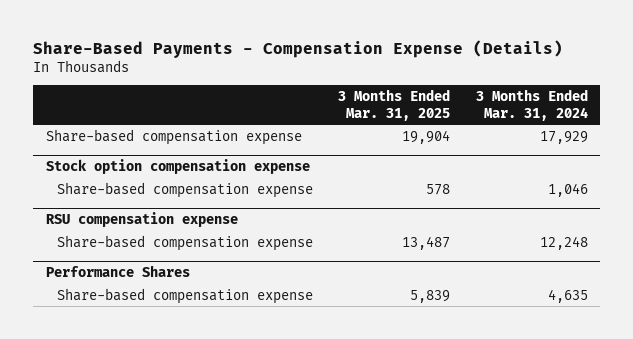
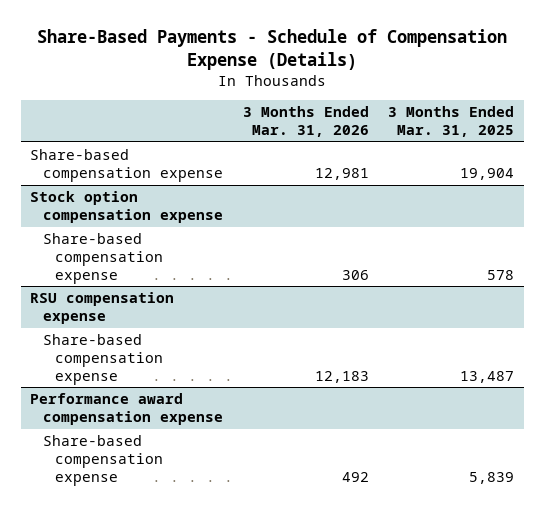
[33,39,564,58] Share-Based Payments - Compensation Expense (Details) -> [37,29,508,70] Share-Based Payments - Schedule of Compensation Expense (Details)
[475,88,588,121] 3 Months Ended Mar. 31, 2024 -> none
none -> [242,106,369,138] 3 Months Ended Mar. 31, 2026
[45,265,190,278] Performance Shares -> [30,393,223,425] Performance award compensation expense

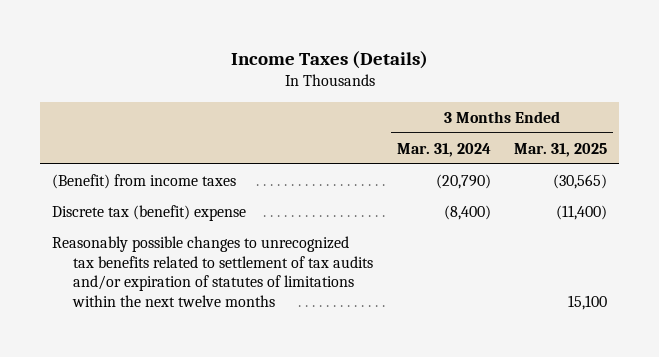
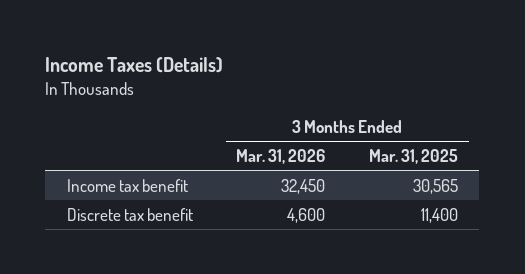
[396,142,491,157] Mar. 31, 2024 -> none
none -> [236,149,326,165] Mar. 31, 2026
[51,235,373,308] Reasonably possible changes to unrecognized tax benefits related to settlement of tax audits and/or expiration of statutes of limitations within the next twelve months -> none
[51,173,236,189] (Benefit) from income taxes -> [67,178,189,192] Income tax benefit
[553,173,608,189] (30,565) -> [412,178,458,194] 30,565
[51,204,246,221] Discrete tax (benefit) expense -> [67,207,194,221] Discrete tax benefit
[556,204,608,220] (11,400) -> [420,207,458,223] 11,400

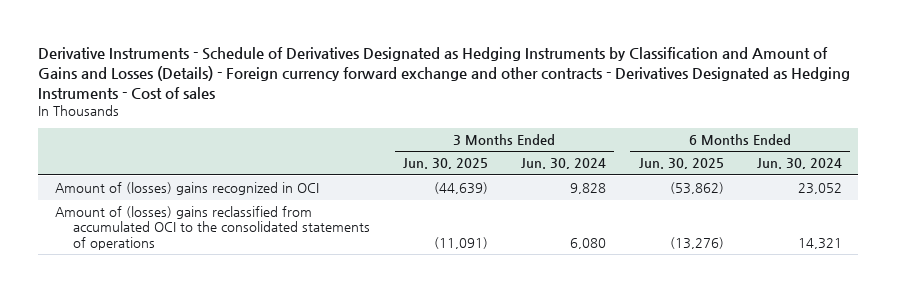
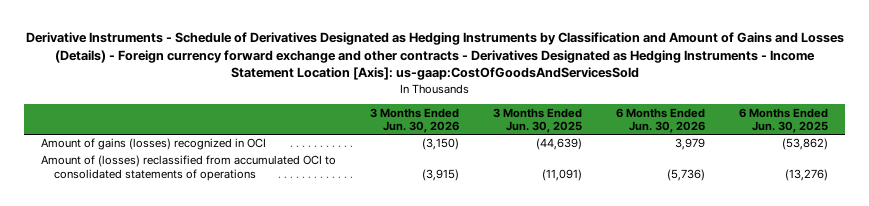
[38,47,851,99] Derivative Instruments - Schedule of Derivatives Designated as Hedging Instruments by Classification and Amount of Gains and Losses (Details) - Foreign currency forward exchange and other contracts - Derivatives Designated as Hedging Instruments - Cost of sales -> [25,31,844,81] Derivative Instruments - Schedule of Derivatives Designated as Hedging Instruments by Classification and Amount of Gains and Losses (Details) - Foreign currency forward exchange and other contracts - Derivatives Designated as Hedging Instruments - Income Statement Location [Axis]: us-gaap:CostOfGoodsAndServicesSold
[520,158,606,170] Jun. 30, 2024 -> none
[756,158,842,170] Jun. 30, 2024 -> none
none -> [369,107,459,134] 3 Months Ended Jun. 30, 2026
none -> [616,107,706,134] 6 Months Ended Jun. 30, 2026
[54,182,319,196] Amount of (losses) gains recognized in OCI -> [40,138,266,151] Amount of gains (losses) recognized in OCI
[54,206,370,250] Amount of (losses) gains reclassified from accumulated OCI to the consolidated statements of operations -> [40,155,336,181] Amount of (losses) reclassified from accumulated OCI to consolidated statements of operations

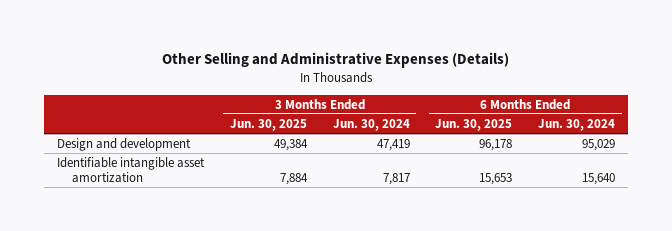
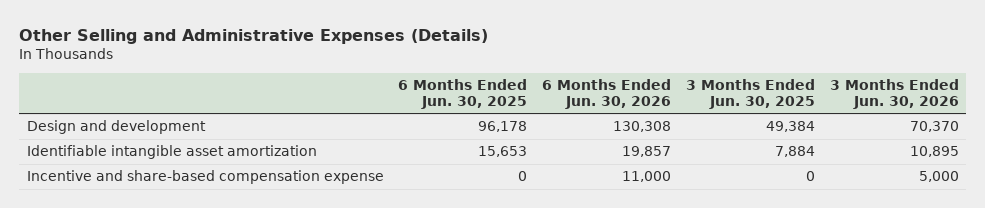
[332,118,410,131] Jun. 30, 2024 -> none
[538,118,616,131] Jun. 30, 2024 -> none
none -> [542,79,672,110] 6 Months Ended Jun. 30, 2026
none -> [829,79,959,110] 3 Months Ended Jun. 30, 2026
none -> [26,170,384,185] Incentive and share-based compensation expense

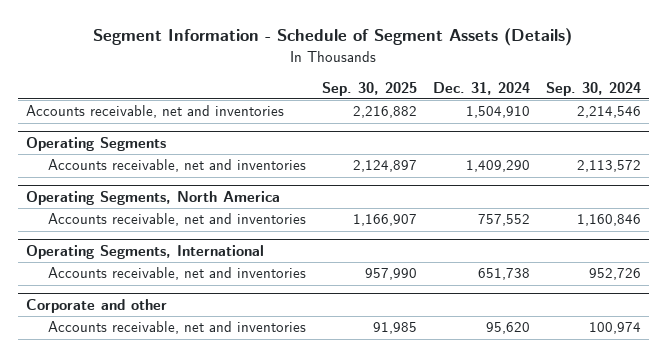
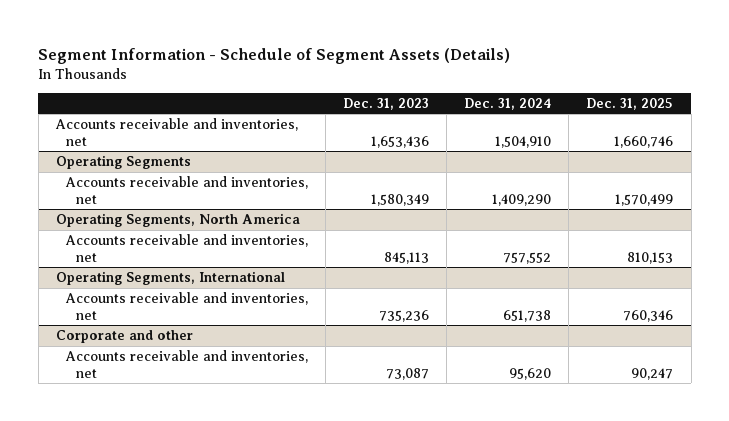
[321,81,417,96] Sep. 30, 2025 -> none
[545,81,641,96] Sep. 30, 2024 -> none
none -> [343,97,430,110] Dec. 31, 2023
none -> [586,97,674,110] Dec. 31, 2025
[26,105,285,119] Accounts receivable, net and inventories -> [54,118,298,146] Accounts receivable and inventories, net
[47,159,306,173] Accounts receivable, net and inventories -> [64,176,308,204] Accounts receivable and inventories, net
[47,213,306,227] Accounts receivable, net and inventories -> [64,234,308,262] Accounts receivable and inventories, net
[47,267,306,281] Accounts receivable, net and inventories -> [64,292,308,320] Accounts receivable and inventories, net
[47,321,306,335] Accounts receivable, net and inventories -> [64,350,308,378] Accounts receivable and inventories, net

